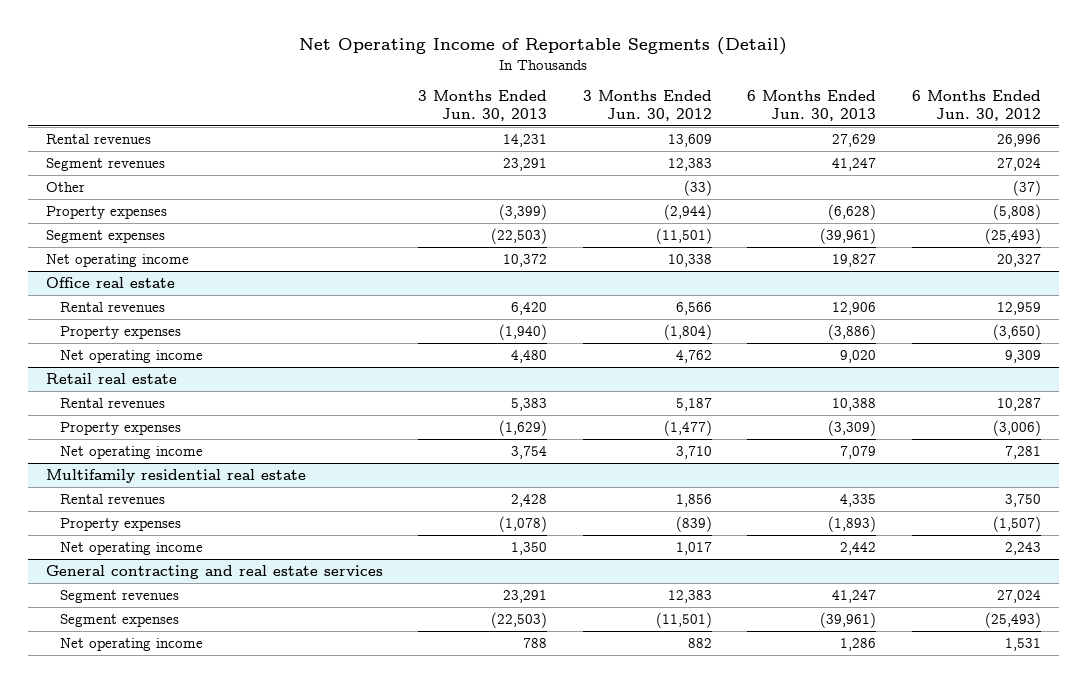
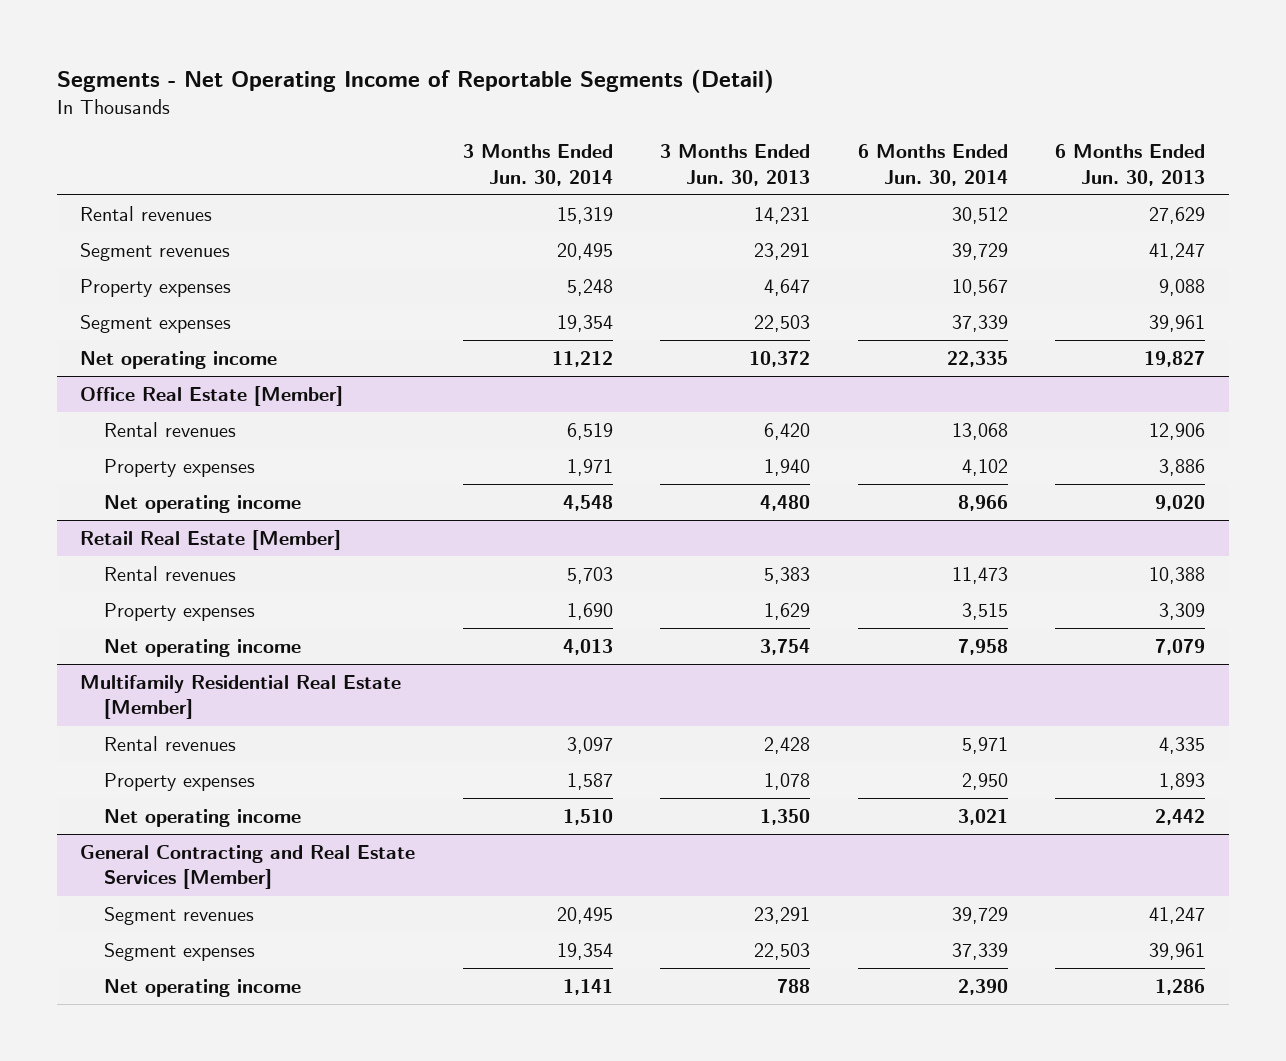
[299,37,788,56] Net Operating Income of Reportable Segments (Detail) -> [56,69,774,94] Segments - Net Operating Income of Reportable Segments (Detail)
[582,90,712,122] 3 Months Ended Jun. 30, 2012 -> none
[911,90,1041,122] 6 Months Ended Jun. 30, 2012 -> none
none -> [462,144,613,186] 3 Months Ended Jun. 30, 2014
none -> [857,144,1008,186] 6 Months Ended Jun. 30, 2014
[45,181,85,192] Other -> none
[499,203,548,220] (3,399) -> [764,279,811,297] 4,647
[828,203,877,220] (6,628) -> [1159,279,1206,297] 9,088
[491,227,548,244] (22,503) -> [754,315,811,333] 22,503
[820,227,877,244] (39,961) -> [1149,315,1206,333] 39,961
[45,276,175,288] Office real estate -> [80,386,344,407] Office Real Estate [Member]
[499,323,548,340] (1,940) -> [764,459,811,477] 1,940
[828,323,877,340] (3,886) -> [1159,459,1206,477] 3,886
[45,372,177,384] Retail real estate -> [80,530,342,551] Retail Real Estate [Member]
[499,419,548,436] (1,629) -> [764,603,811,621] 1,629
[828,419,877,436] (3,309) -> [1159,603,1206,621] 3,309
[45,468,306,483] Multifamily residential real estate -> [80,675,402,720] Multifamily Residential Real Estate [Member]
[499,515,548,532] (1,078) -> [764,773,811,791] 1,078
[828,515,877,532] (1,893) -> [1159,773,1206,791] 1,893
[45,564,383,579] General contracting and real estate services -> [80,845,416,890] General Contracting and Real Estate Services [Member]
[491,611,548,628] (22,503) -> [754,943,811,961] 22,503
[820,611,877,628] (39,961) -> [1149,943,1206,961] 39,961

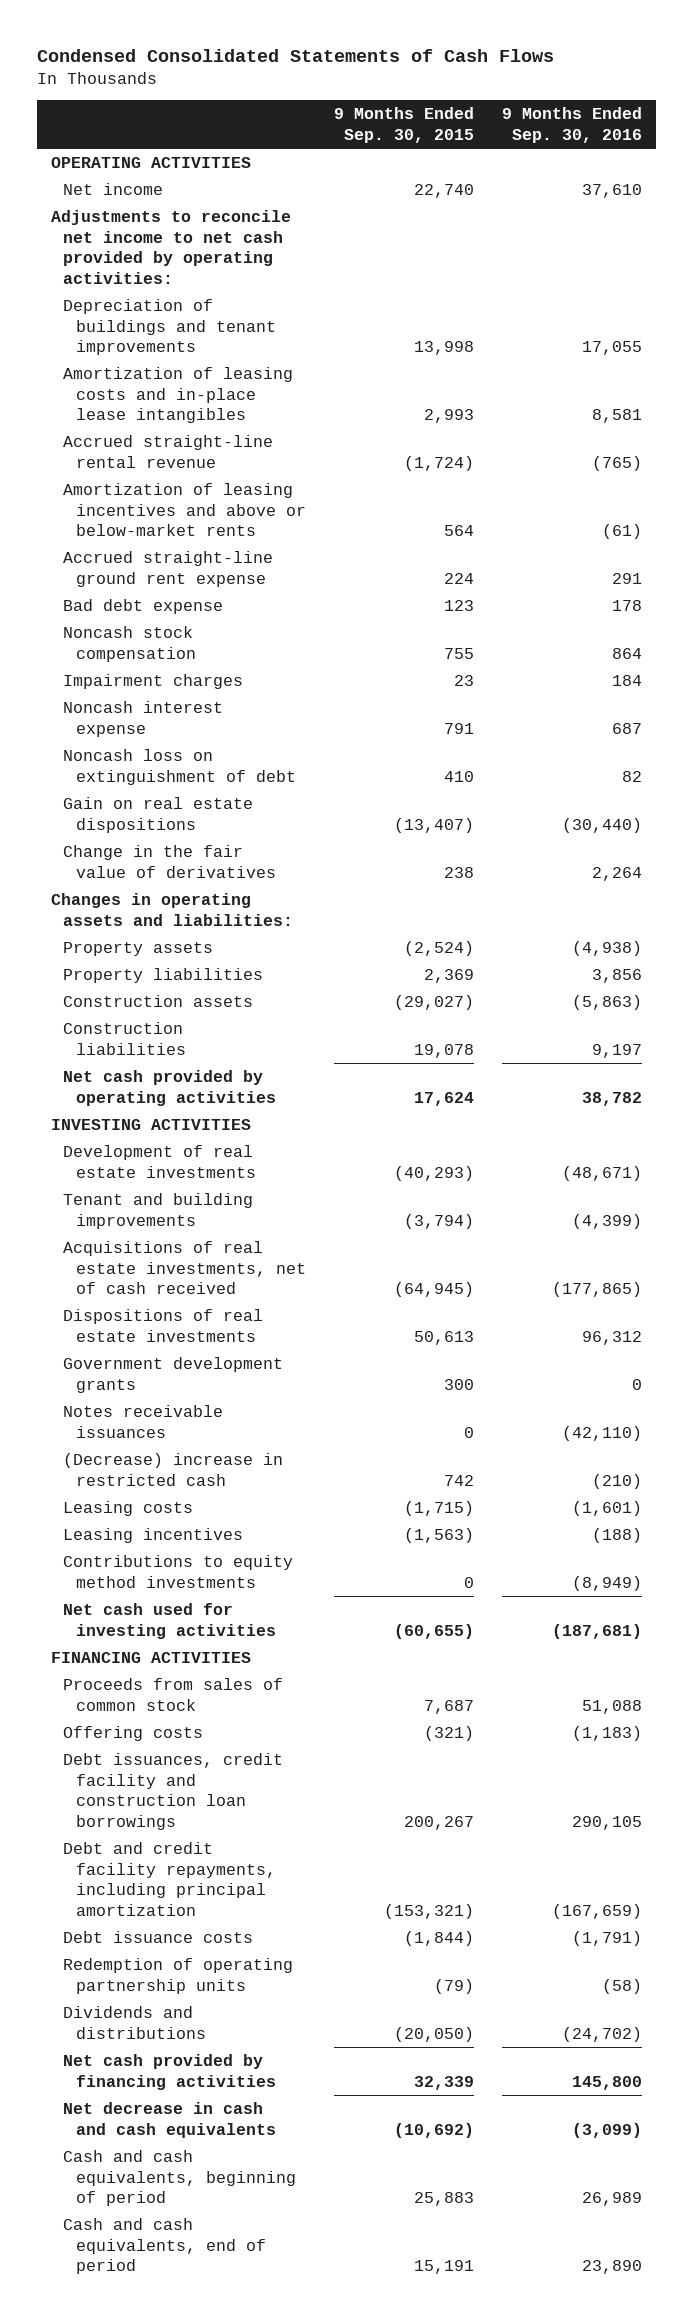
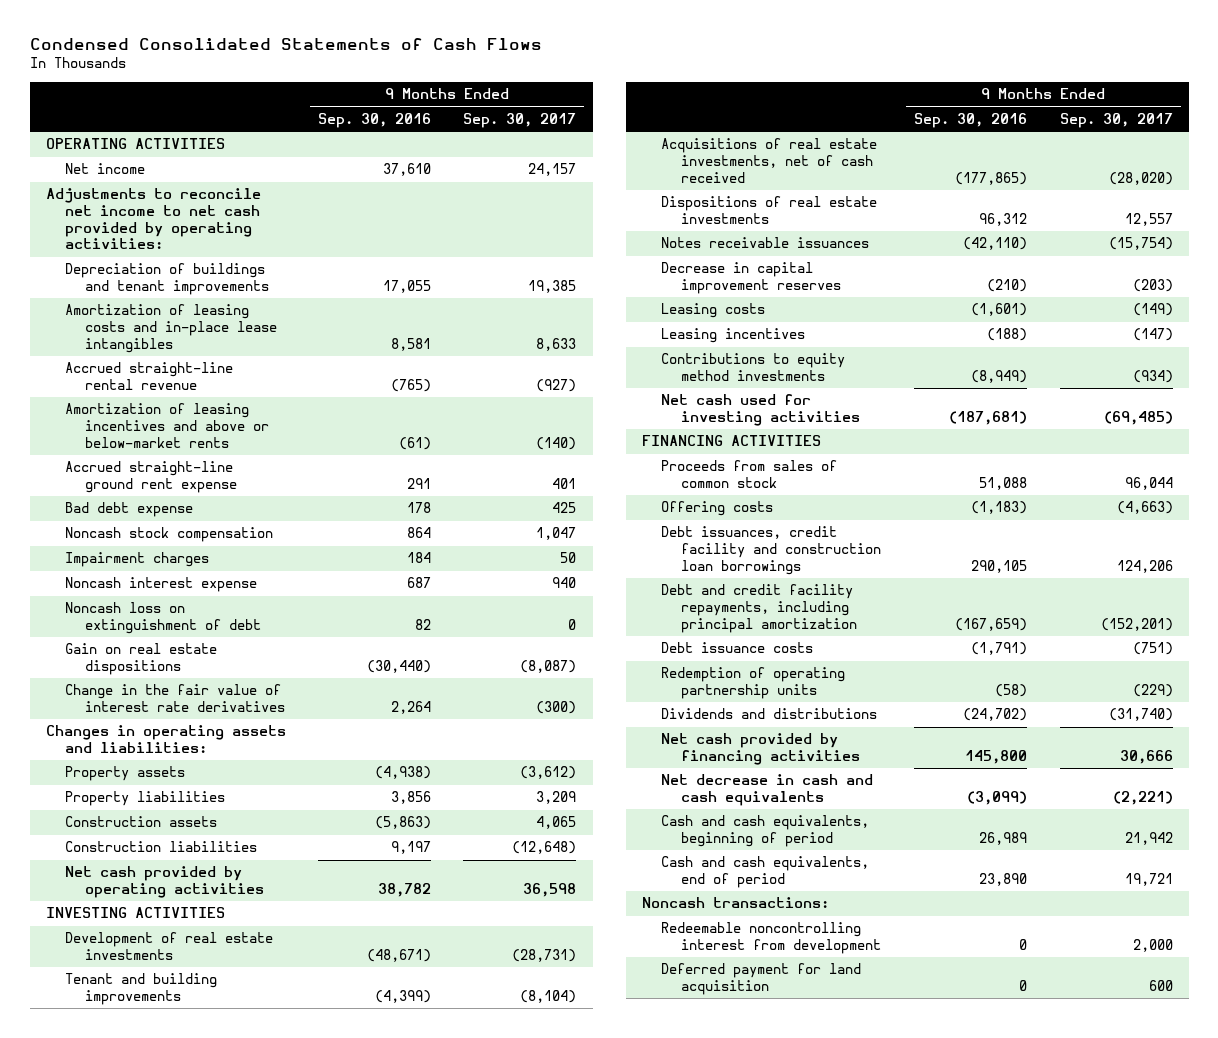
[333,107,474,143] 9 Months Ended Sep. 30, 2015 -> none
none -> [463,112,577,128] Sep. 30, 2017
[63,844,277,878] Change in the fair value of derivatives -> [65,684,285,713] Change in the fair value of interest rate derivatives
[63,1356,284,1393] Government development grants -> none
[63,1452,284,1486] (Decrease) increase in restricted cash -> [661,262,842,295] Decrease in capital improvement reserves
none -> [641,897,829,909] Noncash transactions:
none -> [661,922,882,955] Redeemable noncontrolling interest from development
none -> [661,963,862,996] Deferred payment for land acquisition

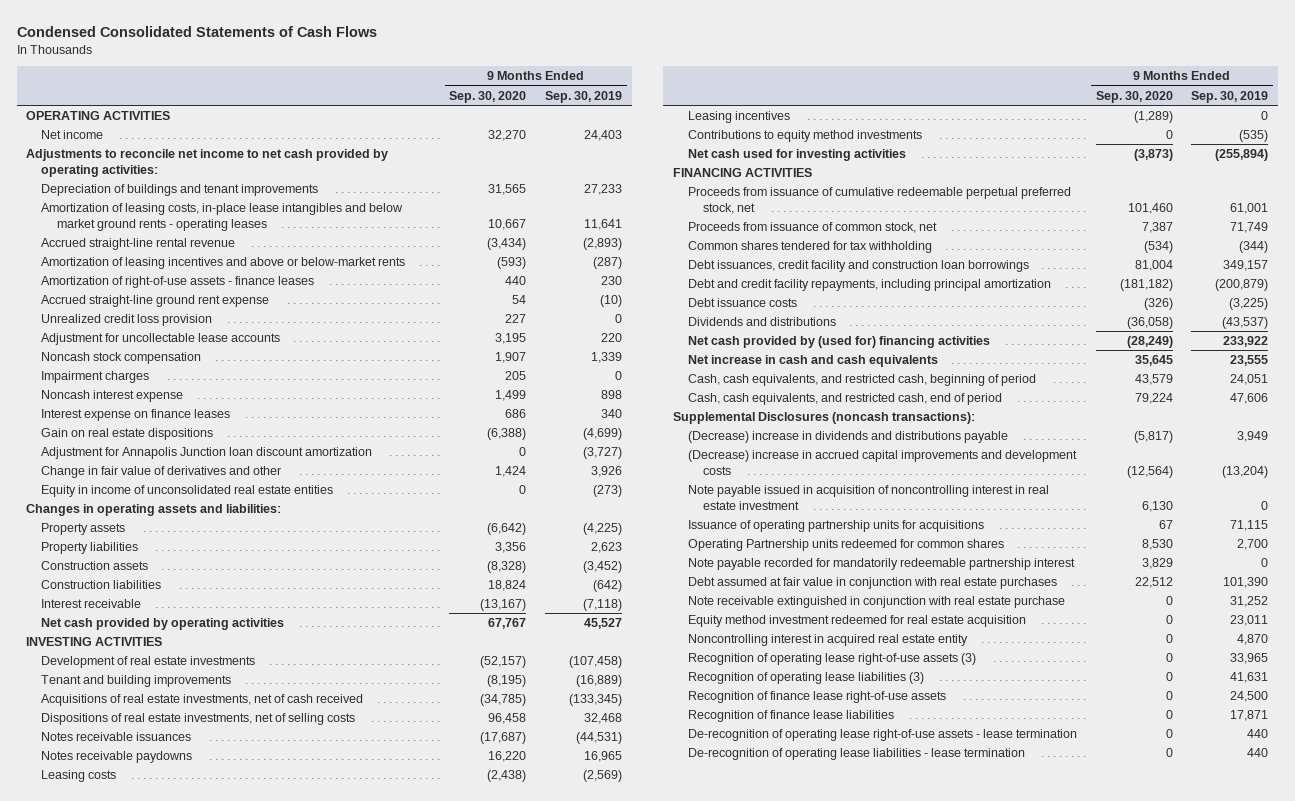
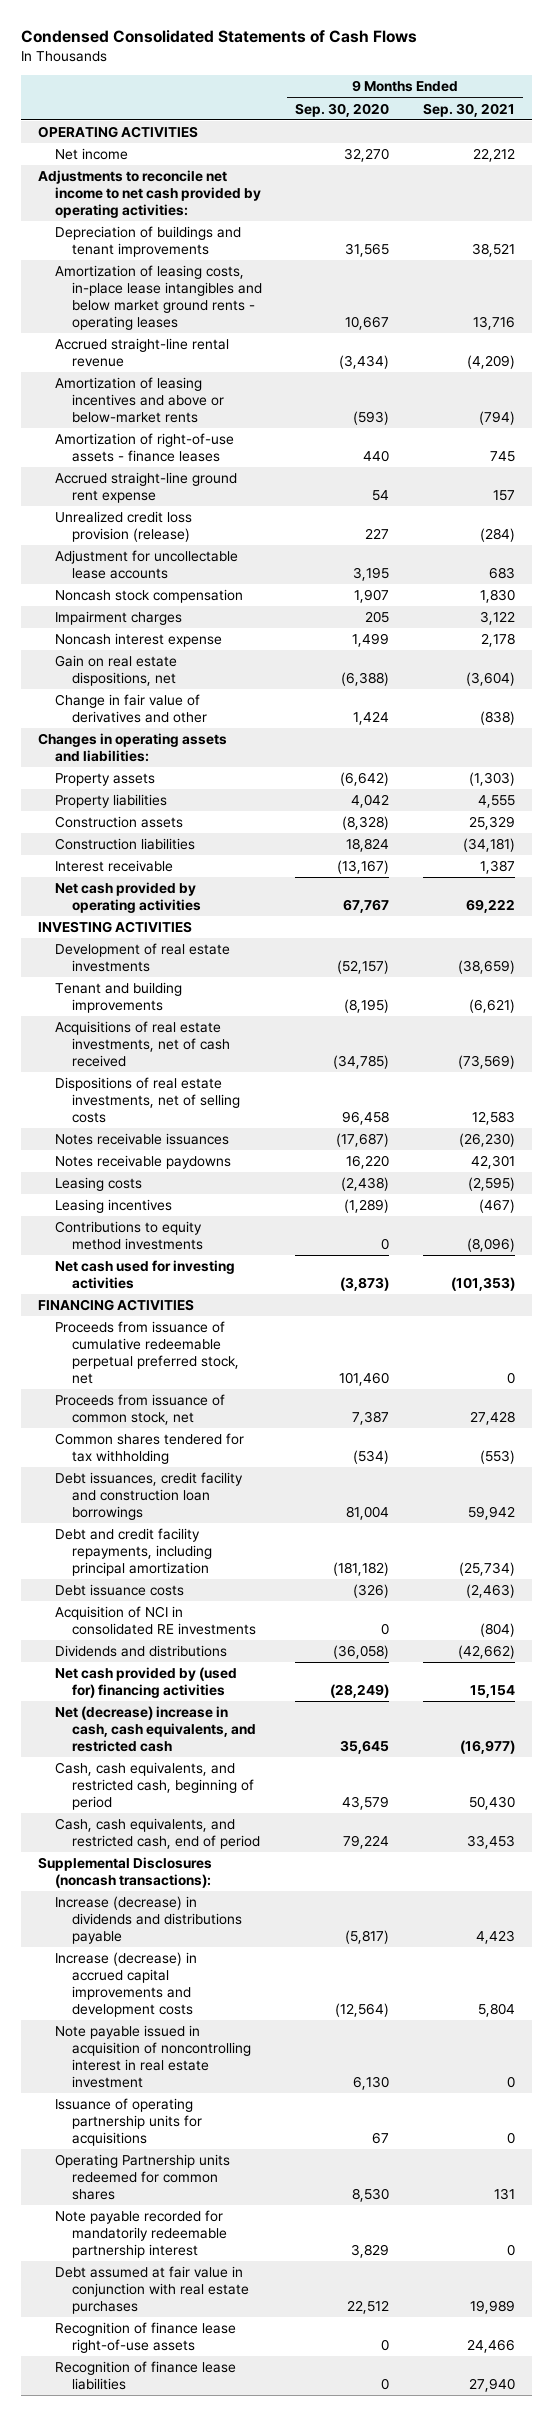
[545,90,623,103] Sep. 30, 2019 -> none
none -> [423,102,516,117] Sep. 30, 2021
[41,314,213,327] Unrealized credit loss provision -> [54,511,192,543] Unrealized credit loss provision (release)
[41,409,231,422] Interest expense on finance leases -> none
[41,447,373,460] Adjustment for Annapolis Junction loan discount amortization -> none
[41,428,214,441] Gain on real estate dispositions -> [54,655,177,687] Gain on real estate dispositions, net
[41,485,334,498] Equity in income of unconsolidated real estate entities -> none
[495,542,527,554] 3,356 -> [351,794,390,809] 4,042
none -> [54,1606,256,1636] Acquisition of NCI in consolidated RE investments
[687,355,938,368] Net increase in cash and cash equivalents -> [54,1706,256,1752] Net (decrease) increase in cash, cash equivalents, and restricted cash
[687,431,1008,444] (Decrease) increase in dividends and distributions payable -> [54,1896,242,1944] Increase (decrease) in dividends and distributions payable
[687,450,1077,476] (Decrease) increase in accrued capital improvements and development costs -> [54,1952,197,2017] Increase (decrease) in accrued capital improvements and development costs
[687,596,1065,609] Note receivable extinguished in conjunction with real estate purchase -> none
[687,615,1026,628] Equity method investment redeemed for real estate acquisition -> none
[687,634,968,647] Noncontrolling interest in acquired real estate entity -> none
[687,653,976,666] Recognition of operating lease right-of-use assets (3) -> none
[687,672,924,685] Recognition of operating lease liabilities (3) -> none
[687,729,1077,742] De-recognition of operating lease right-of-use assets - lease termination -> none
[687,748,1025,761] De-recognition of operating lease liabilities - lease termination -> none

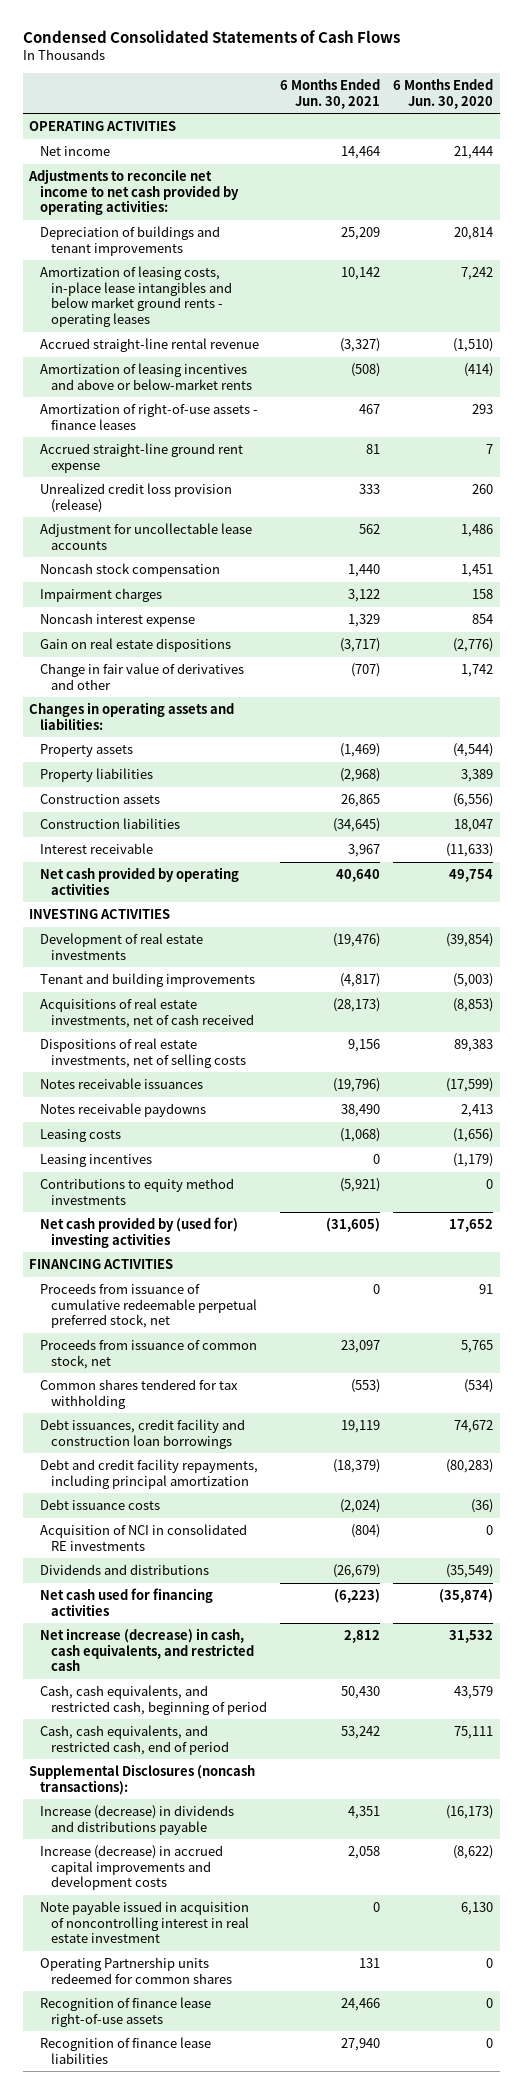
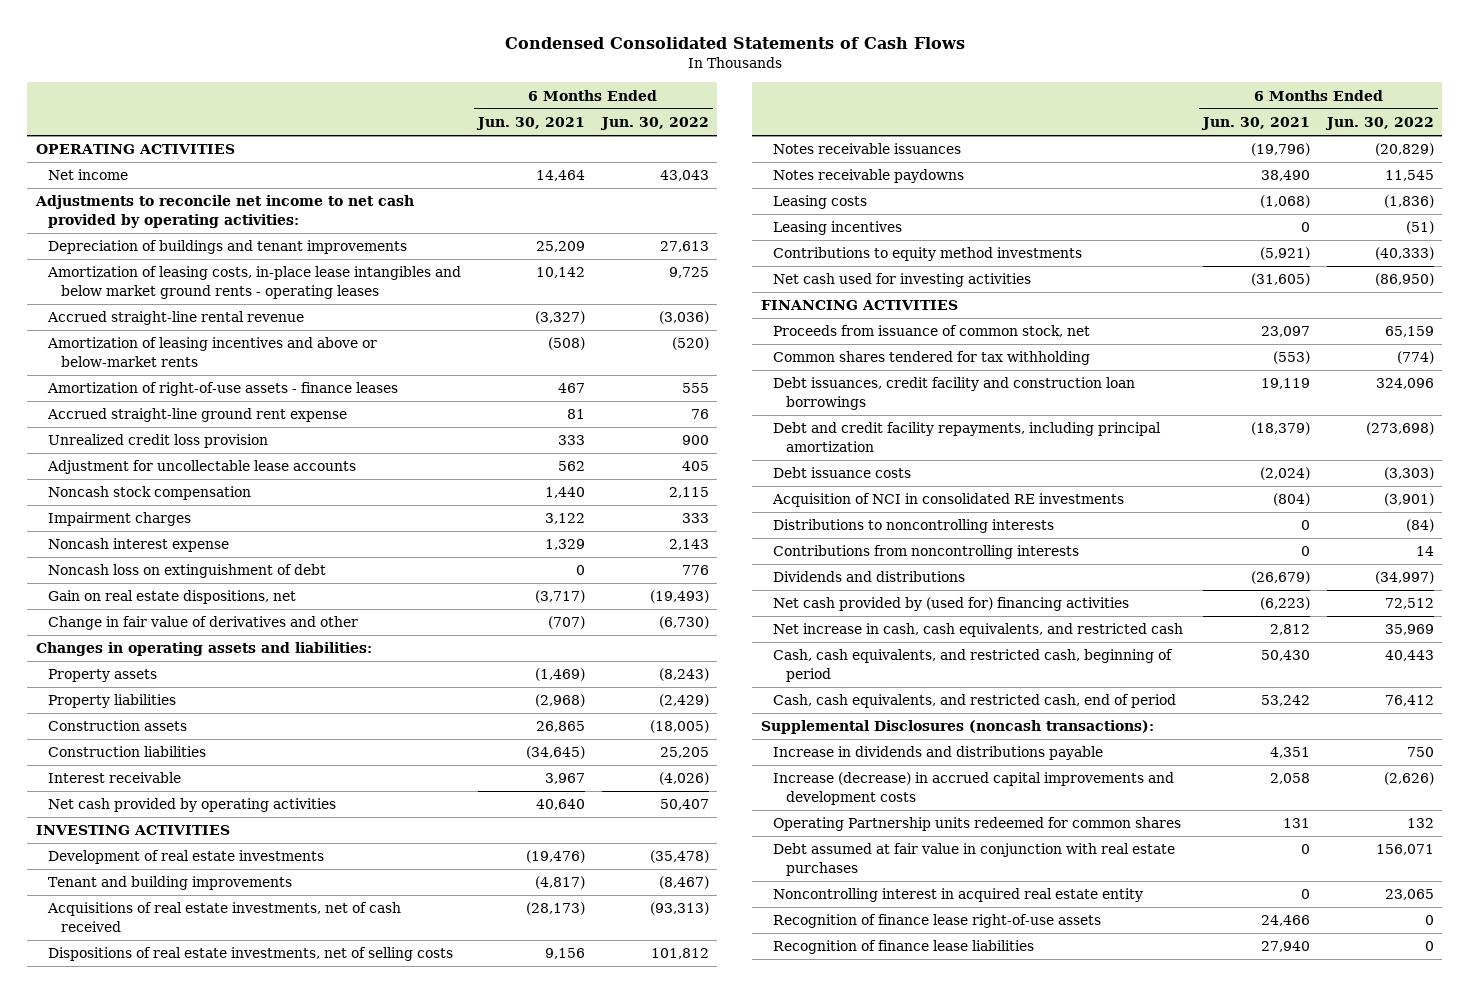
[393,78,494,109] 6 Months Ended Jun. 30, 2020 -> none
none -> [599,117,709,131] Jun. 30, 2022
[40,483,233,513] Unrealized credit loss provision (release) -> [48,434,269,449] Unrealized credit loss provision
none -> [48,564,327,579] Noncash loss on extinguishment of debt
[40,638,232,653] Gain on real estate dispositions -> [48,590,297,605] Gain on real estate dispositions, net
[40,1217,239,1248] Net cash provided by (used for) investing activities -> [773,273,1032,288] Net cash used for investing activities
[40,1283,257,1329] Proceeds from issuance of cumulative redeemable perpetual preferred stock, net -> none
none -> [773,519,1055,534] Distributions to noncontrolling interests
none -> [773,545,1080,560] Contributions from noncontrolling interests
[40,1588,214,1616] Net cash used for financing activities -> [773,597,1130,612] Net cash provided by (used for) financing activities
[40,1628,254,1672] Net increase (decrease) in cash, cash equivalents, and restricted cash -> [773,623,1184,638] Net increase in cash, cash equivalents, and restricted cash
[40,1805,235,1835] Increase (decrease) in dividends and distributions payable -> [773,746,1104,761] Increase in dividends and distributions payable
[40,1901,250,1944] Note payable issued in acquisition of noncontrolling interest in real estate investment -> none
none -> [773,843,1176,876] Debt assumed at fair value in conjunction with real estate purchases
none -> [773,888,1144,903] Noncontrolling interest in acquired real estate entity

